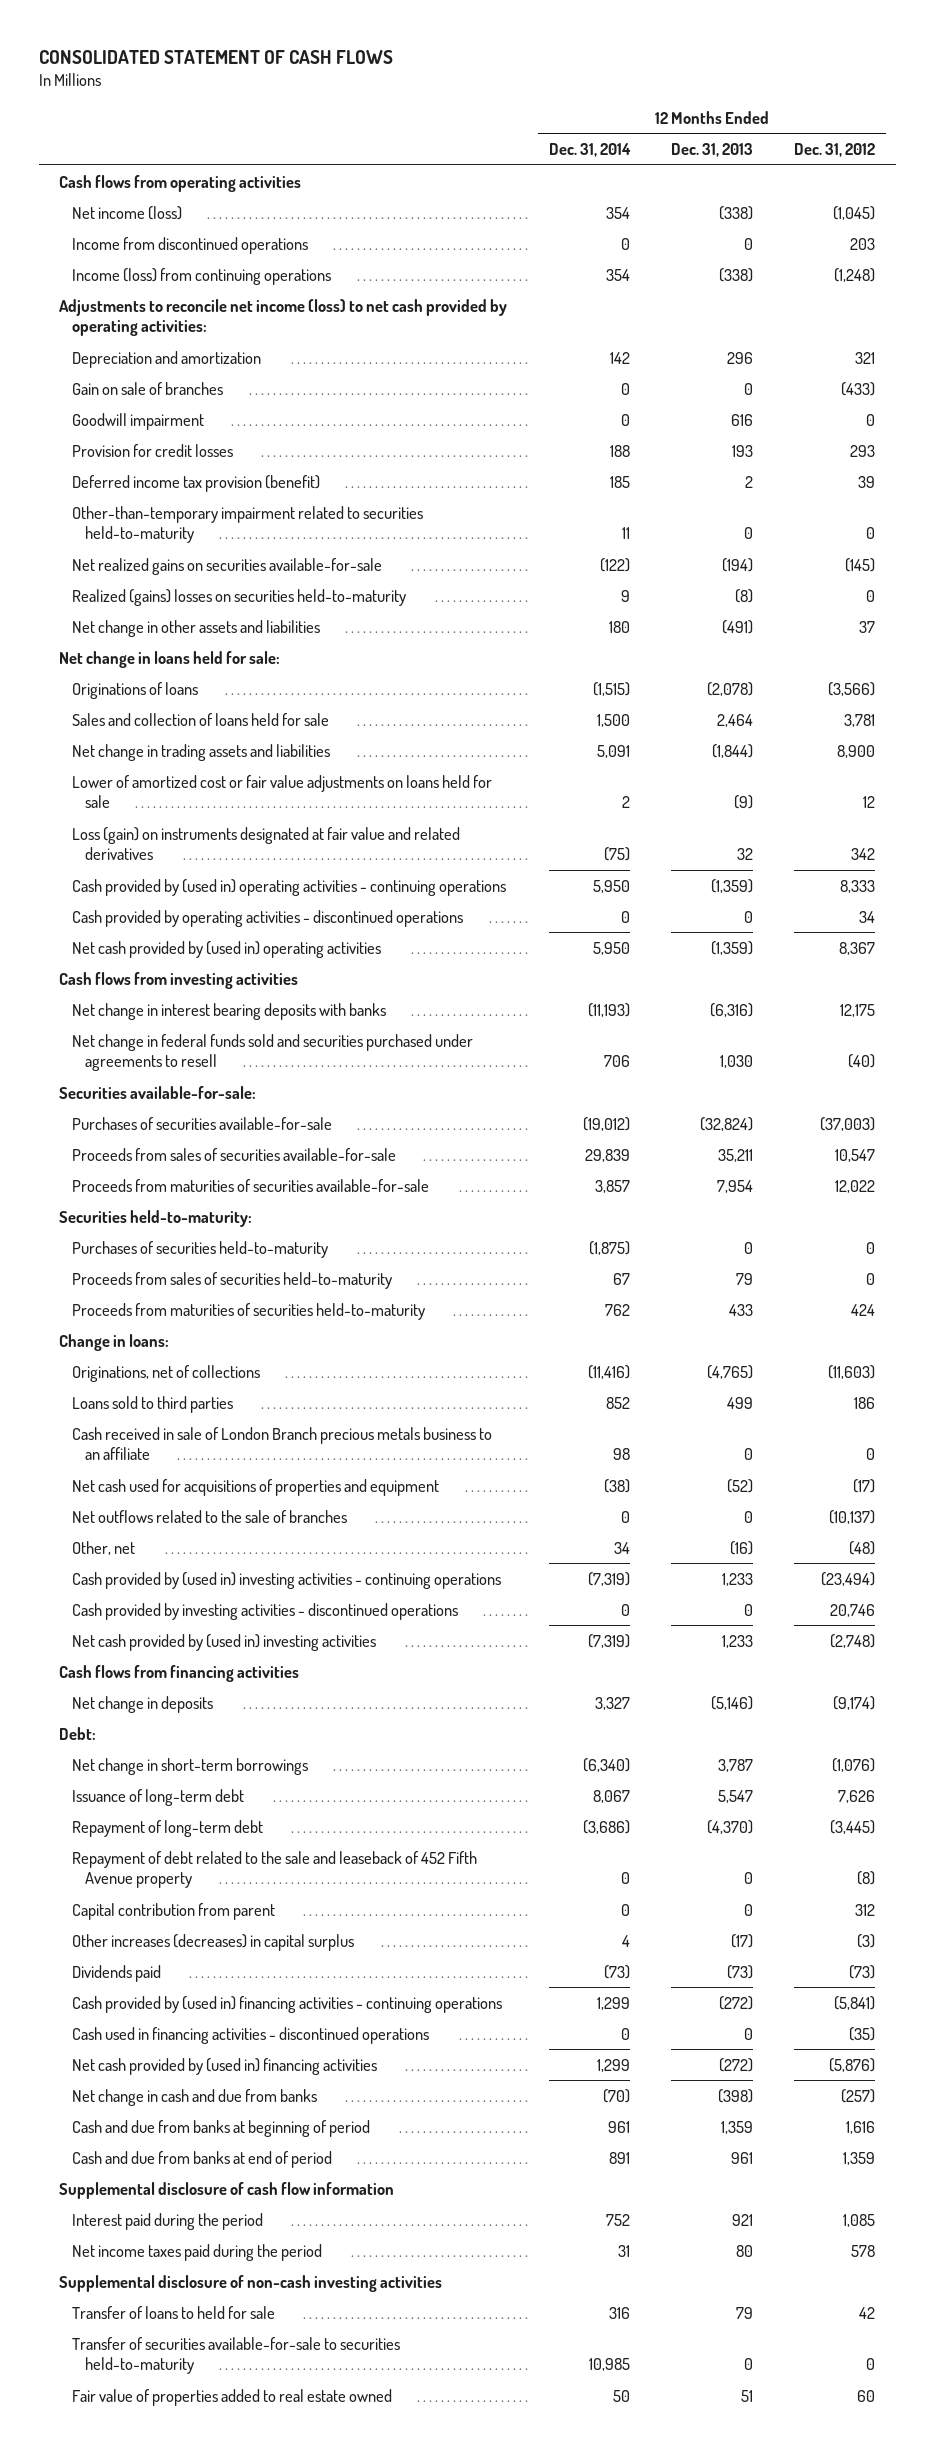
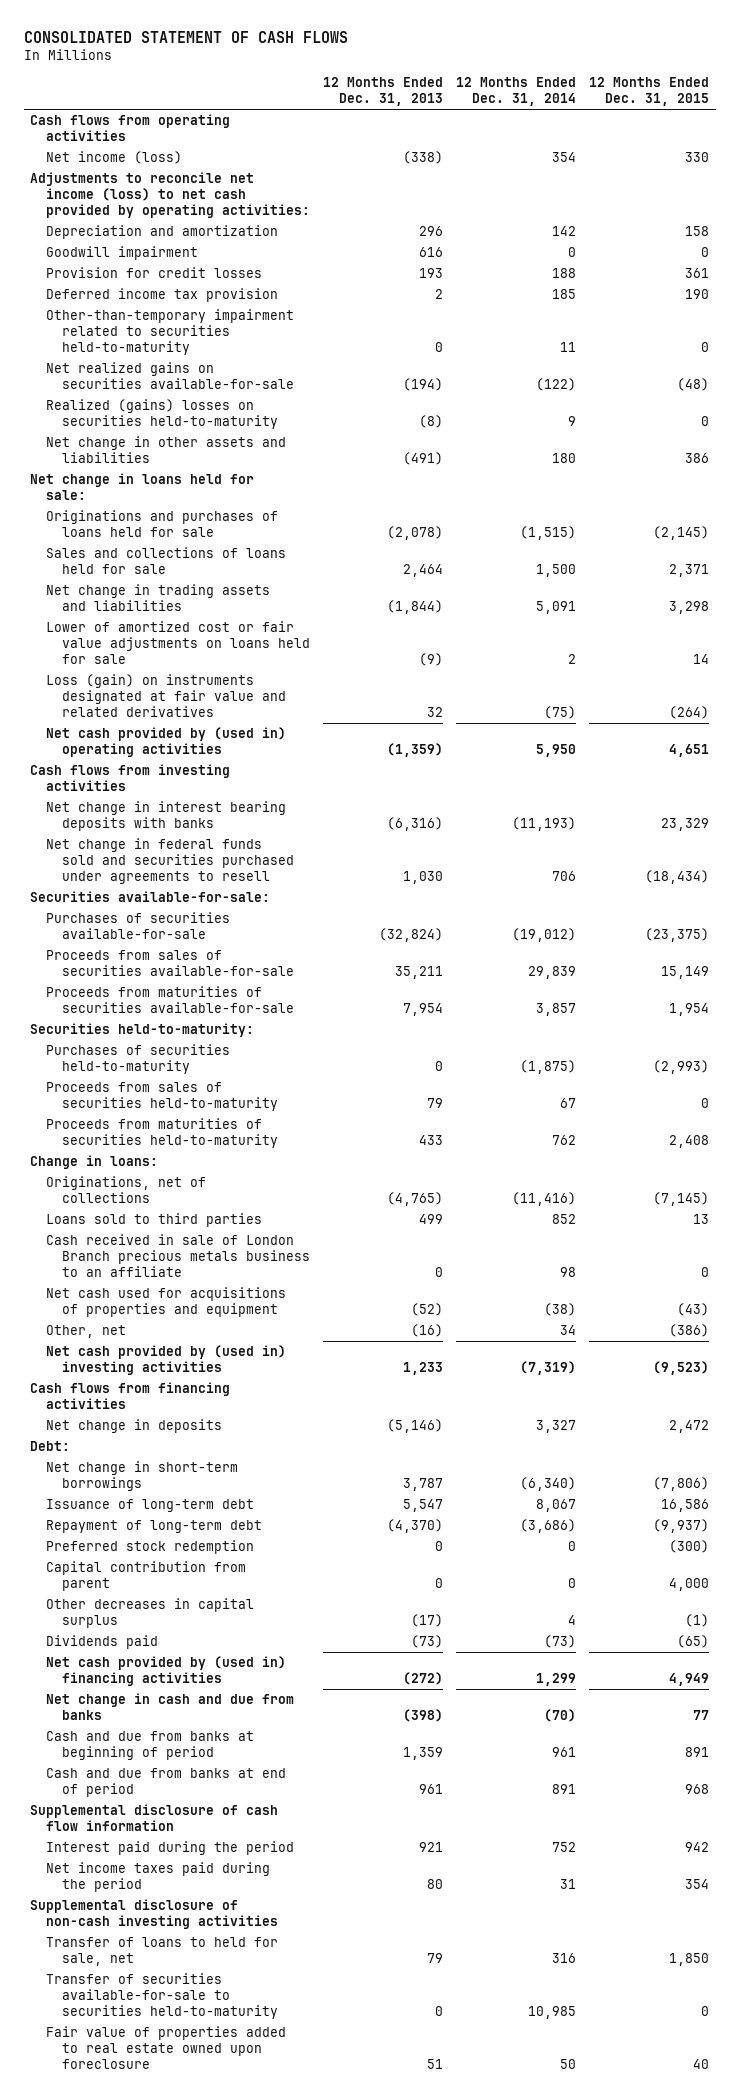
[794,143,876,158] Dec. 31, 2012 -> none
none -> [589,77,710,107] 12 Months Ended Dec. 31, 2015
[72,236,309,254] Income from discontinued operations -> none
[72,267,332,285] Income (loss) from continuing operations -> none
[72,381,224,395] Gain on sale of branches -> none
[72,474,321,492] Deferred income tax provision (benefit) -> [45,288,278,303] Deferred income tax provision
[72,681,199,699] Originations of loans -> [45,510,278,538] Originations and purchases of loans held for sale
[72,712,330,726] Sales and collection of loans held for sale -> [45,547,286,575] Sales and collections of loans held for sale
[72,878,507,896] Cash provided by (used in) operating activities - continuing operations -> none
[72,909,464,927] Cash provided by operating activities - discontinued operations -> none
[72,1509,348,1523] Net outflows related to the sale of branches -> none
[72,1571,502,1589] Cash provided by (used in) investing activities - continuing operations -> none
[72,1602,459,1620] Cash provided by investing activities - discontinued operations -> none
[72,1850,478,1889] Repayment of debt related to the sale and leaseback of 452 Fifth Avenue property -> none
none -> [45,1540,254,1555] Preferred stock redemption
[72,1933,355,1951] Other increases (decreases) in capital surplus -> [45,1598,254,1629] Other decreases in capital surplus
[72,1995,503,2013] Cash provided by (used in) financing activities - continuing operations -> none
[72,2026,430,2044] Cash used in financing activities - discontinued operations -> none
[72,2305,276,2319] Transfer of loans to held for sale -> [45,1937,278,1967] Transfer of loans to held for sale, net
[72,2388,393,2406] Fair value of properties added to real estate owned -> [45,2026,286,2069] Fair value of properties added to real estate owned upon foreclosure

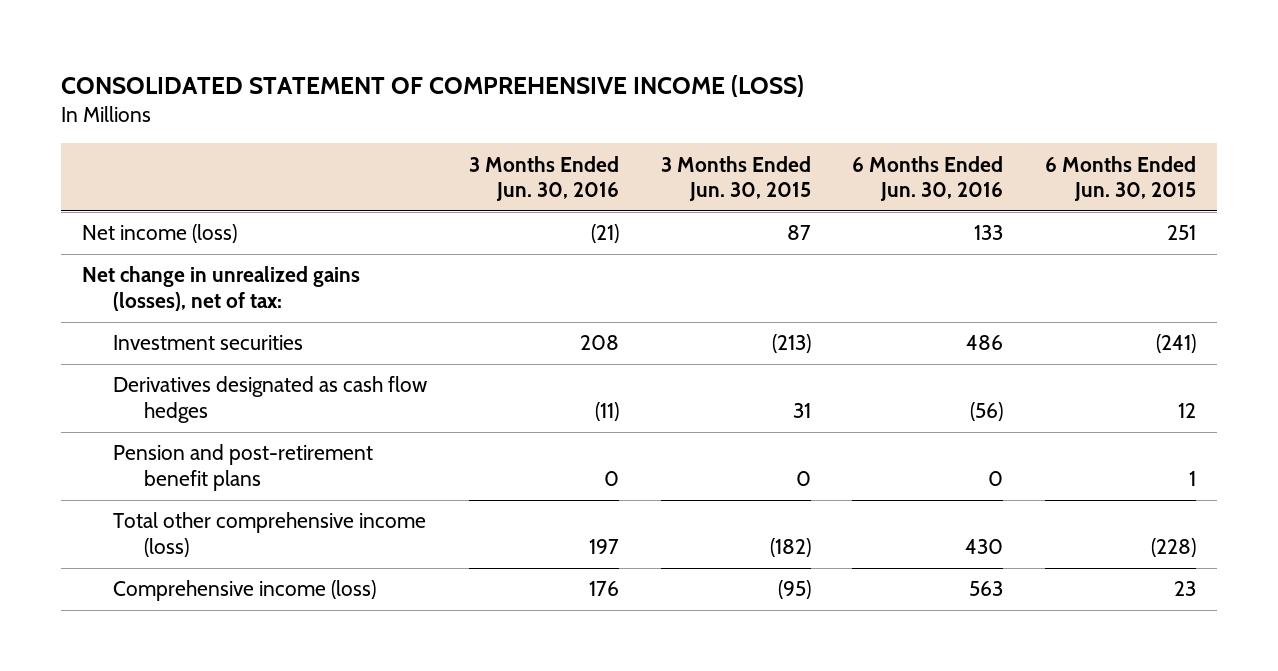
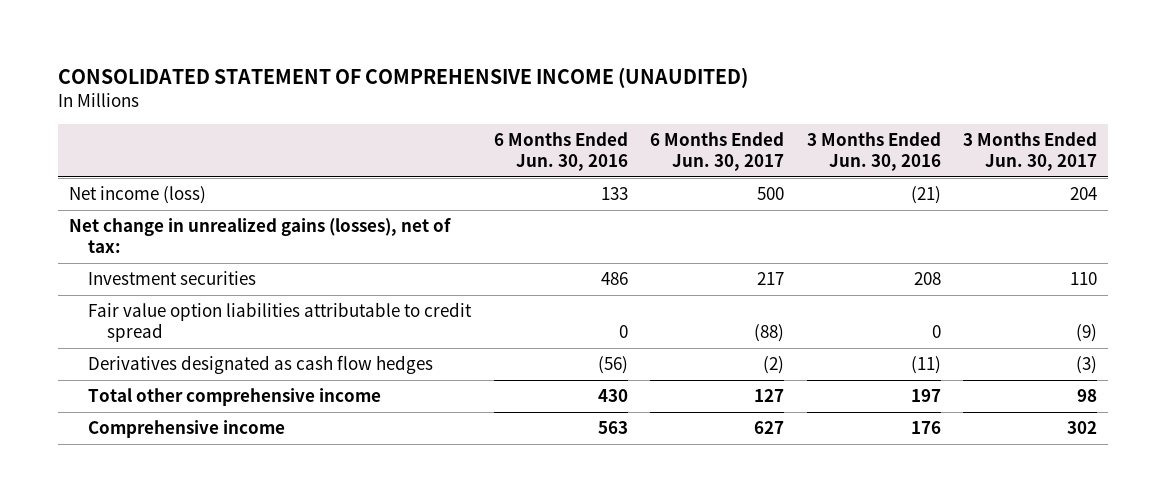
[60,74,804,97] CONSOLIDATED STATEMENT OF COMPREHENSIVE INCOME (LOSS) -> [58,67,749,89] CONSOLIDATED STATEMENT OF COMPREHENSIVE INCOME (UNAUDITED)
[660,155,811,202] 3 Months Ended Jun. 30, 2015 -> none
[1045,155,1197,202] 6 Months Ended Jun. 30, 2015 -> none
none -> [650,131,785,172] 6 Months Ended Jun. 30, 2017
none -> [963,131,1098,172] 3 Months Ended Jun. 30, 2017
none -> [88,301,473,343] Fair value option liabilities attributable to credit spread
[113,444,374,492] Pension and post-retirement benefit plans -> none
[113,512,427,558] Total other comprehensive income (loss) -> [88,387,382,406] Total other comprehensive income
[113,580,377,602] Comprehensive income (loss) -> [88,419,286,438] Comprehensive income

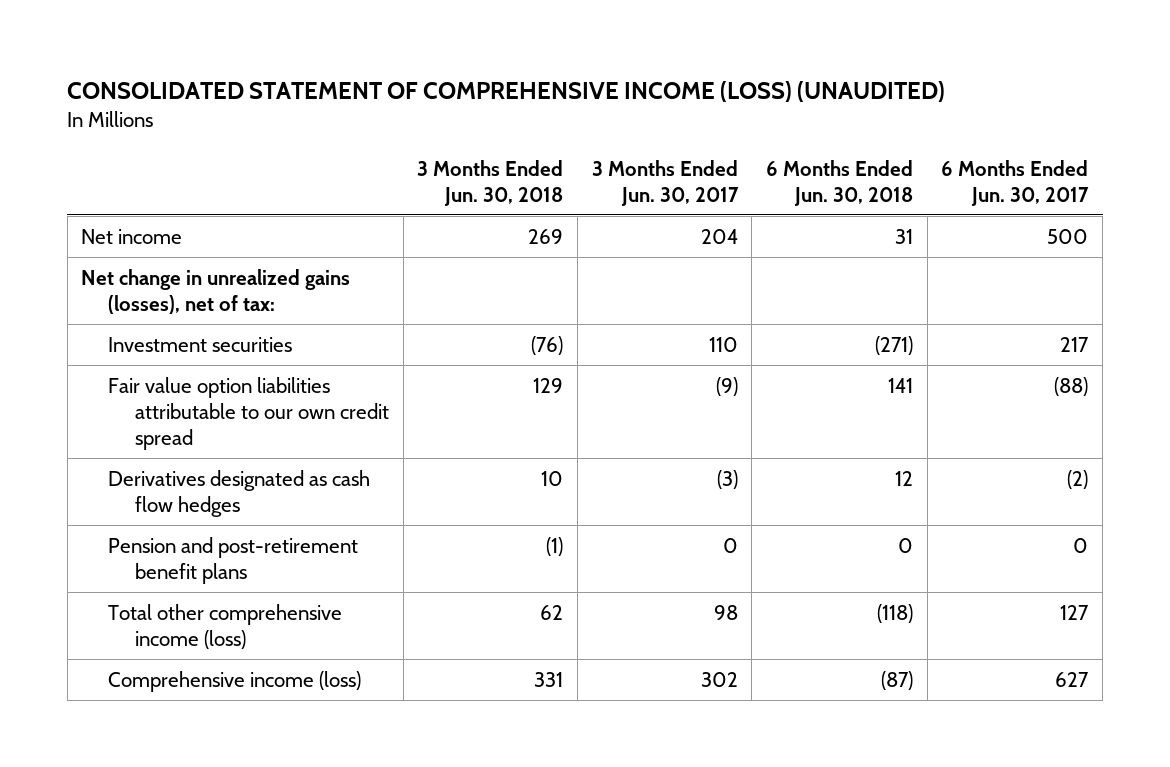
[58,67,749,89] CONSOLIDATED STATEMENT OF COMPREHENSIVE INCOME (UNAUDITED) -> [67,81,946,103] CONSOLIDATED STATEMENT OF COMPREHENSIVE INCOME (LOSS) (UNAUDITED)
[493,131,628,172] 6 Months Ended Jun. 30, 2016 -> none
[806,131,941,172] 3 Months Ended Jun. 30, 2016 -> none
none -> [417,159,564,206] 3 Months Ended Jun. 30, 2018
none -> [766,159,914,206] 6 Months Ended Jun. 30, 2018
[69,185,207,204] Net income (loss) -> [81,228,183,244] Net income
[88,301,473,343] Fair value option liabilities attributable to credit spread -> [108,376,389,450] Fair value option liabilities attributable to our own credit spread
none -> [108,536,359,584] Pension and post-retirement benefit plans
[88,387,382,406] Total other comprehensive income -> [108,603,343,649] Total other comprehensive income (loss)
[88,419,286,438] Comprehensive income -> [108,670,362,692] Comprehensive income (loss)

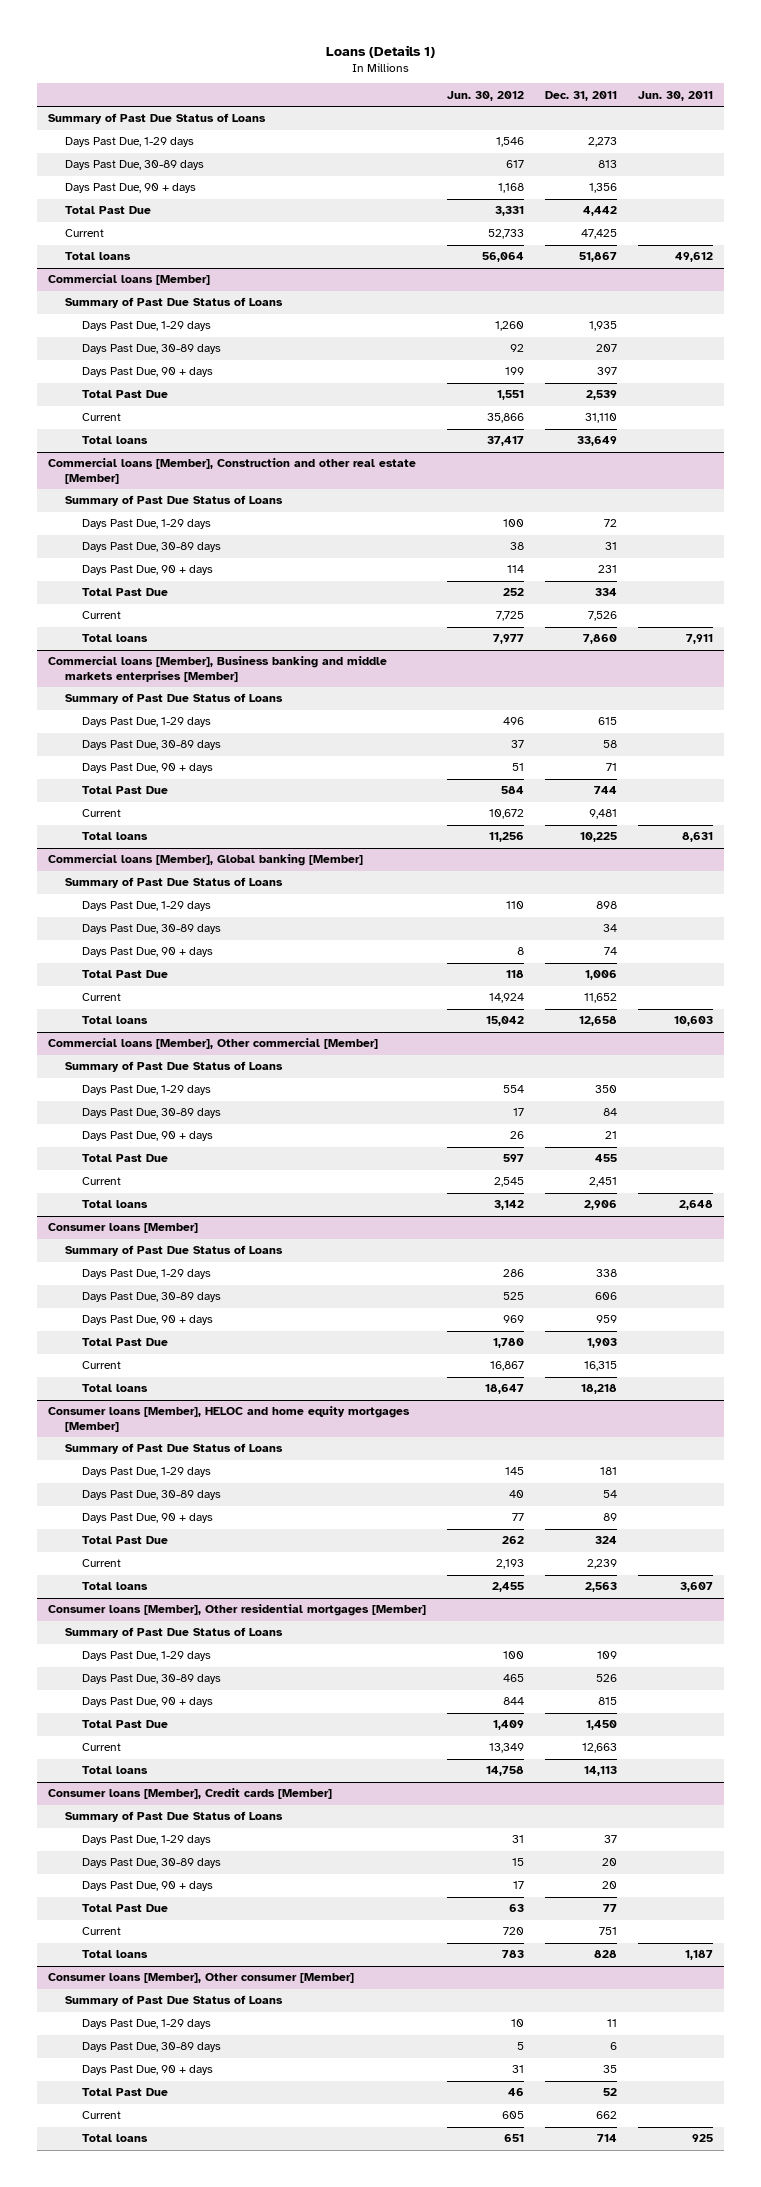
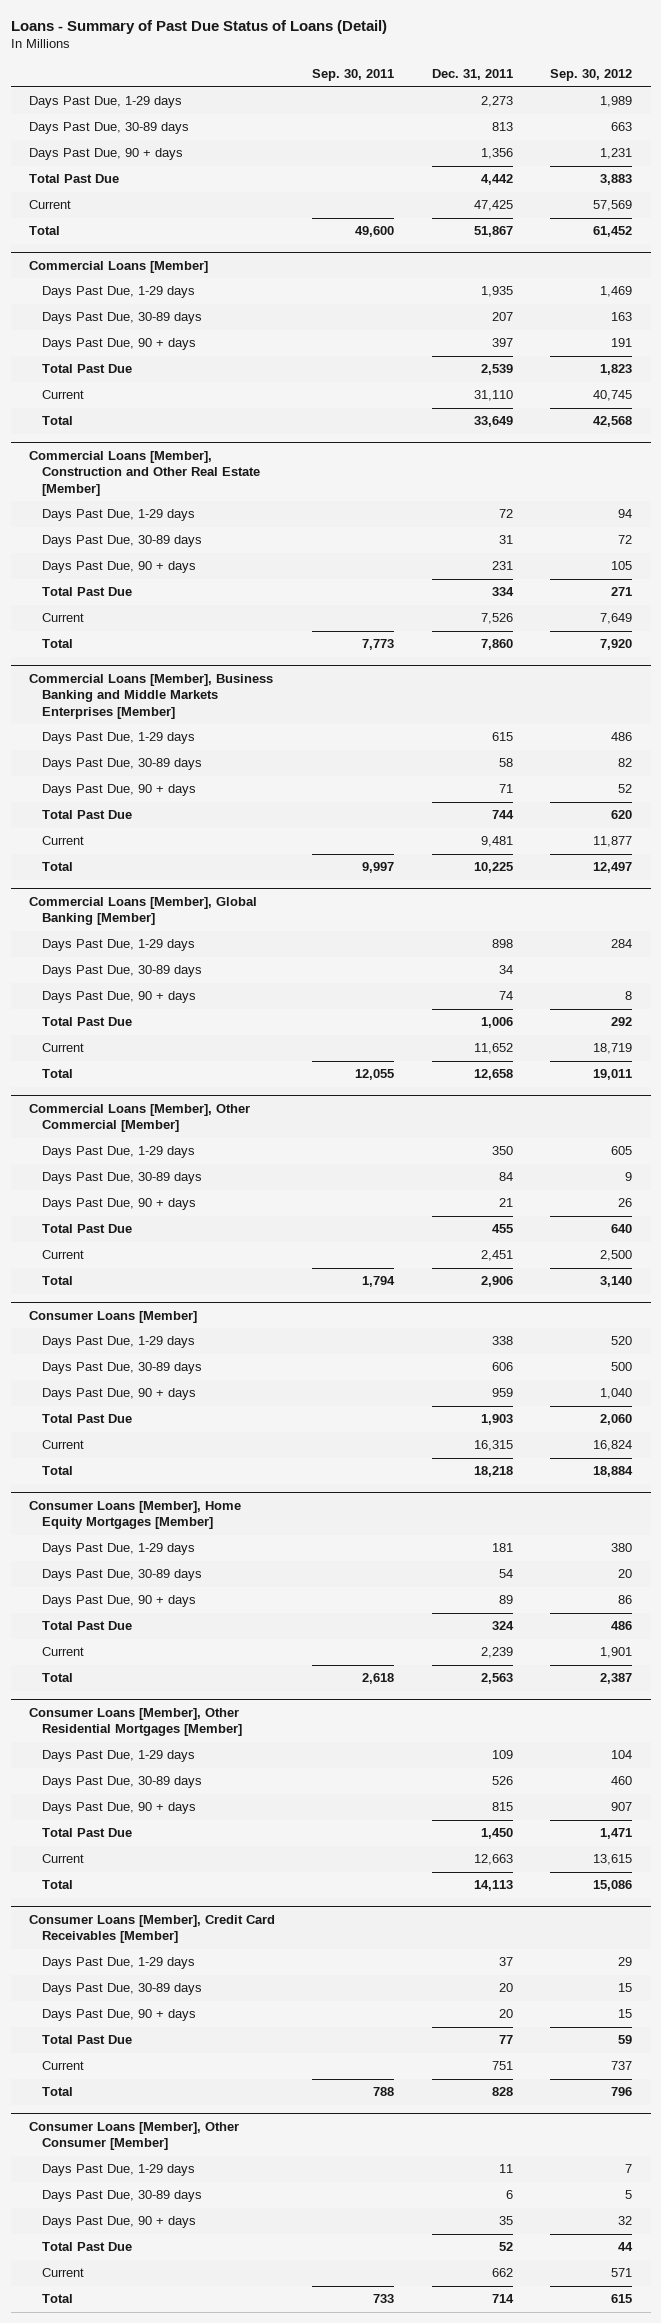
[325,44,435,58] Loans (Details 1) -> [10,19,387,34] Loans - Summary of Past Due Status of Loans (Detail)
[447,90,525,101] Jun. 30, 2012 -> none
[638,90,714,101] Jun. 30, 2011 -> none
none -> [312,69,395,82] Sep. 30, 2011
none -> [550,69,633,82] Sep. 30, 2012
[47,113,266,125] Summary of Past Due Status of Loans -> none
[65,297,284,309] Summary of Past Due Status of Loans -> none
[65,252,132,261] Total loans -> [29,226,61,236] Total
[47,274,210,286] Commercial loans [Member] -> [29,260,209,273] Commercial Loans [Member]
[65,495,284,507] Summary of Past Due Status of Loans -> none
[82,436,149,445] Total loans -> [41,416,73,426] Total
[47,458,416,484] Commercial loans [Member], Construction and other real estate [Member] -> [29,450,260,496] Commercial Loans [Member], Construction and Other Real Estate [Member]
[65,693,284,705] Summary of Past Due Status of Loans -> none
[82,634,149,643] Total loans -> [41,639,73,649] Total
[47,656,387,682] Commercial loans [Member], Business banking and middle markets enterprises [Member] -> [29,673,274,719] Commercial Loans [Member], Business Banking and Middle Markets Enterprises [Member]
[65,877,284,889] Summary of Past Due Status of Loans -> none
[82,832,149,841] Total loans -> [41,862,73,872] Total
[47,854,363,867] Commercial loans [Member], Global banking [Member] -> [29,896,258,926] Commercial Loans [Member], Global Banking [Member]
[65,1061,284,1073] Summary of Past Due Status of Loans -> none
[82,1016,149,1025] Total loans -> [41,1069,73,1079] Total
[47,1038,378,1050] Commercial loans [Member], Other commercial [Member] -> [29,1103,251,1133] Commercial Loans [Member], Other Commercial [Member]
[65,1245,284,1257] Summary of Past Due Status of Loans -> none
[82,1200,149,1209] Total loans -> [41,1276,73,1286] Total
[47,1223,198,1234] Consumer loans [Member] -> [29,1310,198,1323] Consumer Loans [Member]
[65,1443,284,1455] Summary of Past Due Status of Loans -> none
[82,1384,149,1393] Total loans -> [41,1466,73,1476] Total
[47,1406,410,1432] Consumer loans [Member], HELOC and home equity mortgages [Member] -> [29,1500,242,1530] Consumer Loans [Member], Home Equity Mortgages [Member]
[65,1627,284,1639] Summary of Past Due Status of Loans -> none
[82,1582,149,1591] Total loans -> [41,1673,73,1683] Total
[47,1604,426,1617] Consumer loans [Member], Other residential mortgages [Member] -> [29,1707,242,1737] Consumer Loans [Member], Other Residential Mortgages [Member]
[65,1811,284,1823] Summary of Past Due Status of Loans -> none
[82,1766,149,1775] Total loans -> [41,1880,73,1890] Total
[47,1788,332,1800] Consumer loans [Member], Credit cards [Member] -> [29,1914,276,1944] Consumer Loans [Member], Credit Card Receivables [Member]
[65,1995,284,2007] Summary of Past Due Status of Loans -> none
[82,1950,149,1959] Total loans -> [41,2087,73,2097] Total
[47,1973,354,1984] Consumer loans [Member], Other consumer [Member] -> [29,2121,240,2151] Consumer Loans [Member], Other Consumer [Member]
[82,2134,149,2143] Total loans -> [41,2294,73,2304] Total

